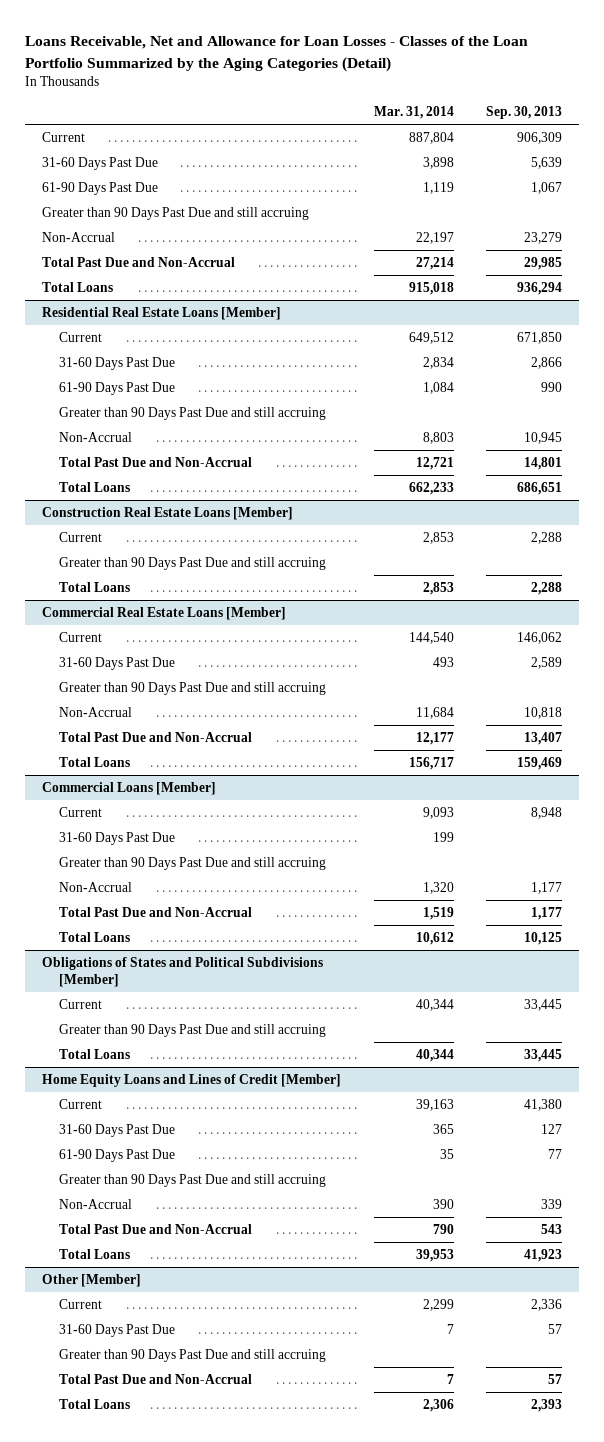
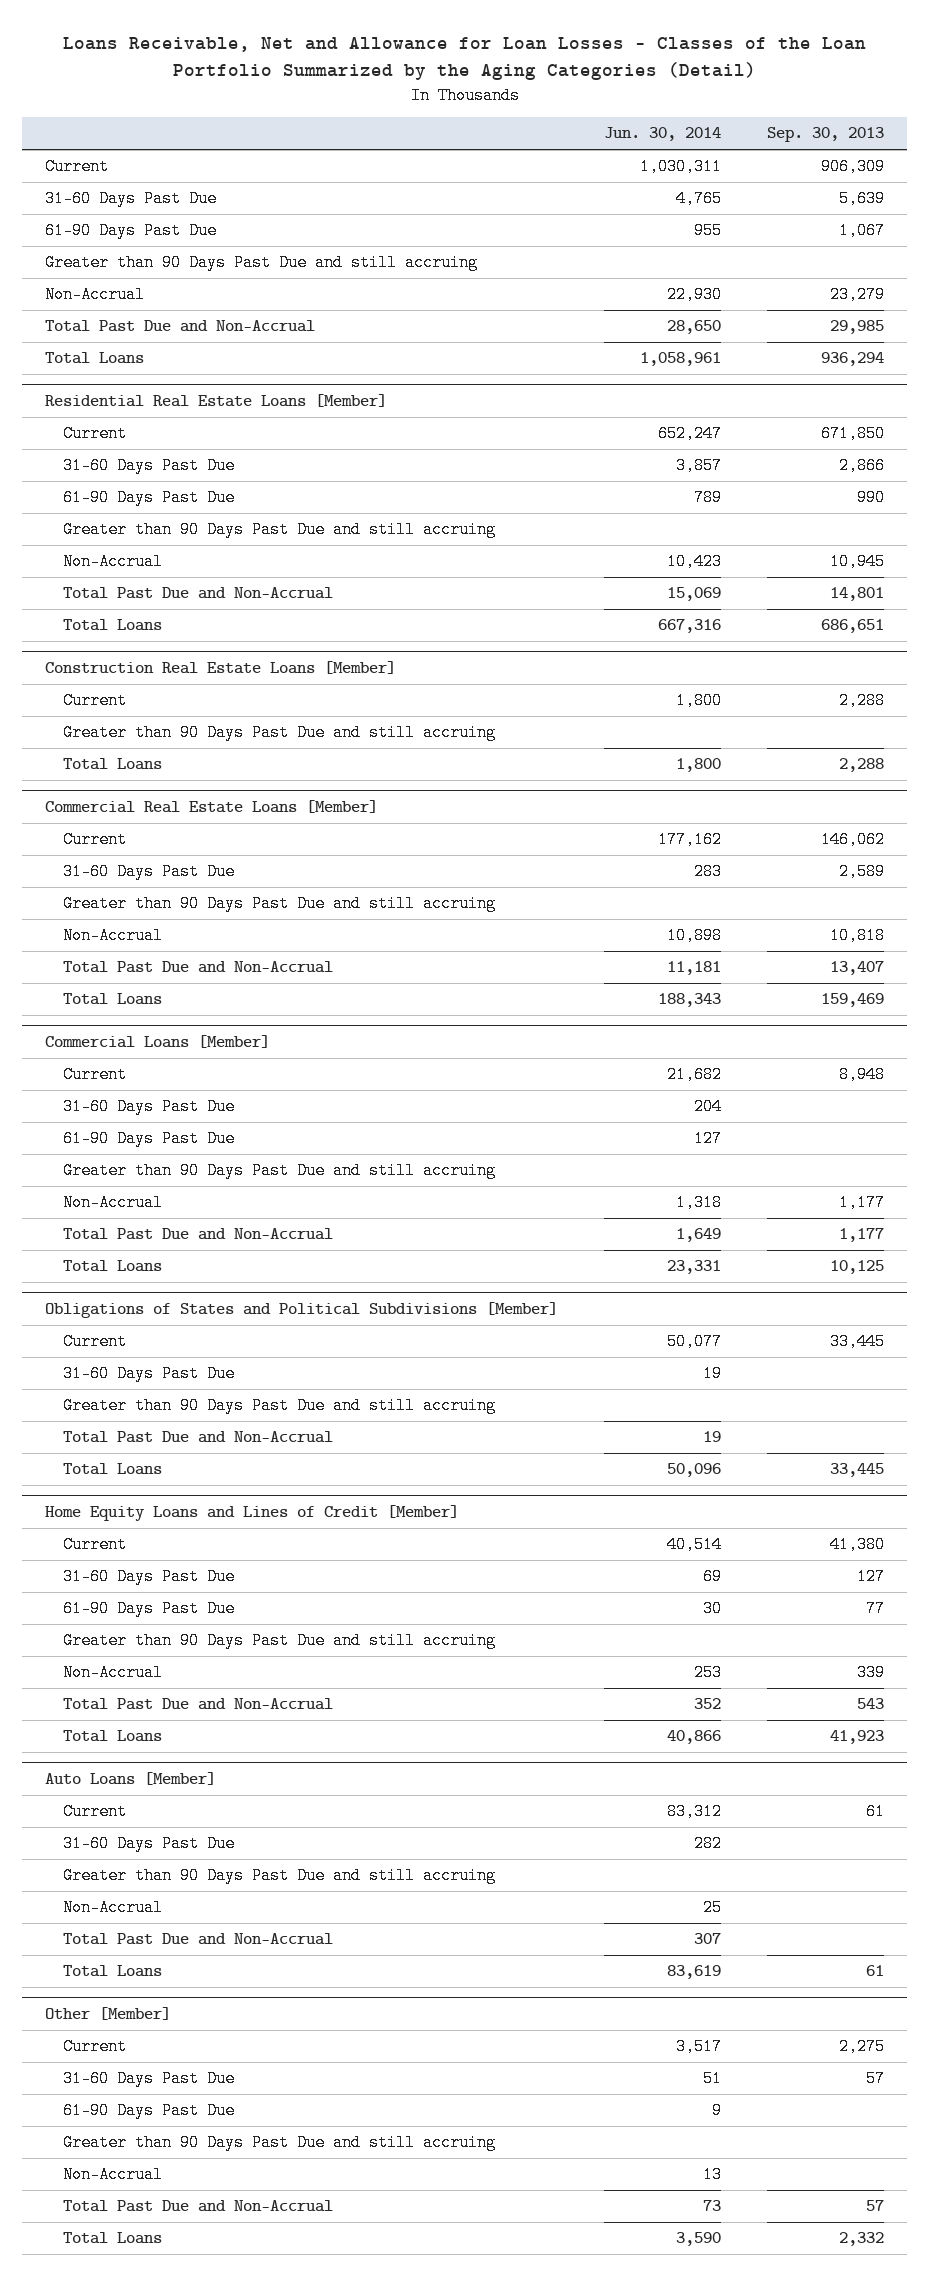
[373,106,454,120] Mar. 31, 2014 -> none
none -> [604,127,722,142] Jun. 30, 2014
none -> [63,1130,236,1148] 61-90 Days Past Due
none -> [63,1365,236,1383] 31-60 Days Past Due
none -> [63,1431,334,1444] Total Past Due and Non-Accrual
none -> [45,1772,217,1786] Auto Loans [Member]
none -> [63,1803,128,1821] Current
none -> [63,1835,236,1853] 31-60 Days Past Due
none -> [63,1867,497,1885] Greater than 90 Days Past Due and still accruing
none -> [63,1899,164,1917] Non-Accrual
none -> [63,1933,334,1946] Total Past Due and Non-Accrual
none -> [63,1965,163,1978] Total Loans
[531,1298,563,1311] 2,336 -> [839,2038,886,2056] 2,275
none -> [63,2102,236,2120] 61-90 Days Past Due
none -> [63,2166,164,2184] Non-Accrual
[531,1398,563,1412] 2,393 -> [839,2232,885,2247] 2,332

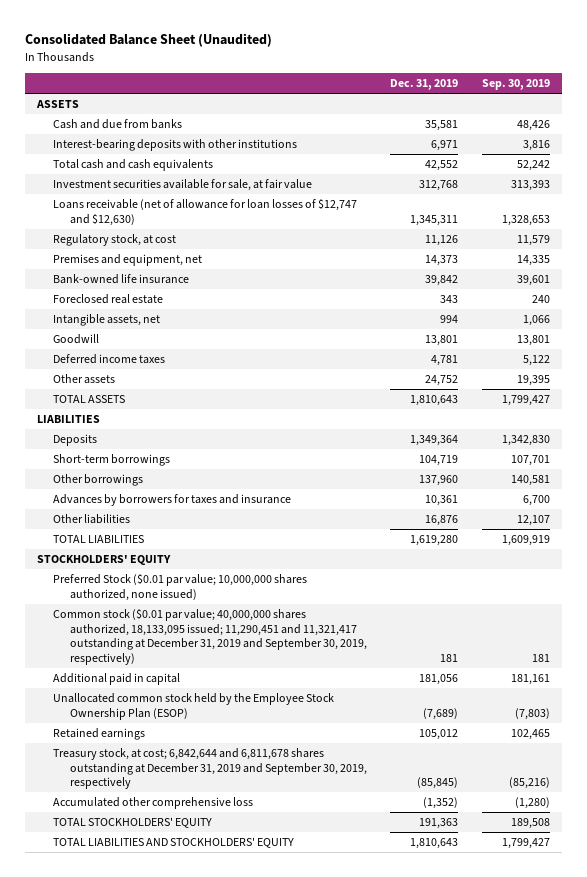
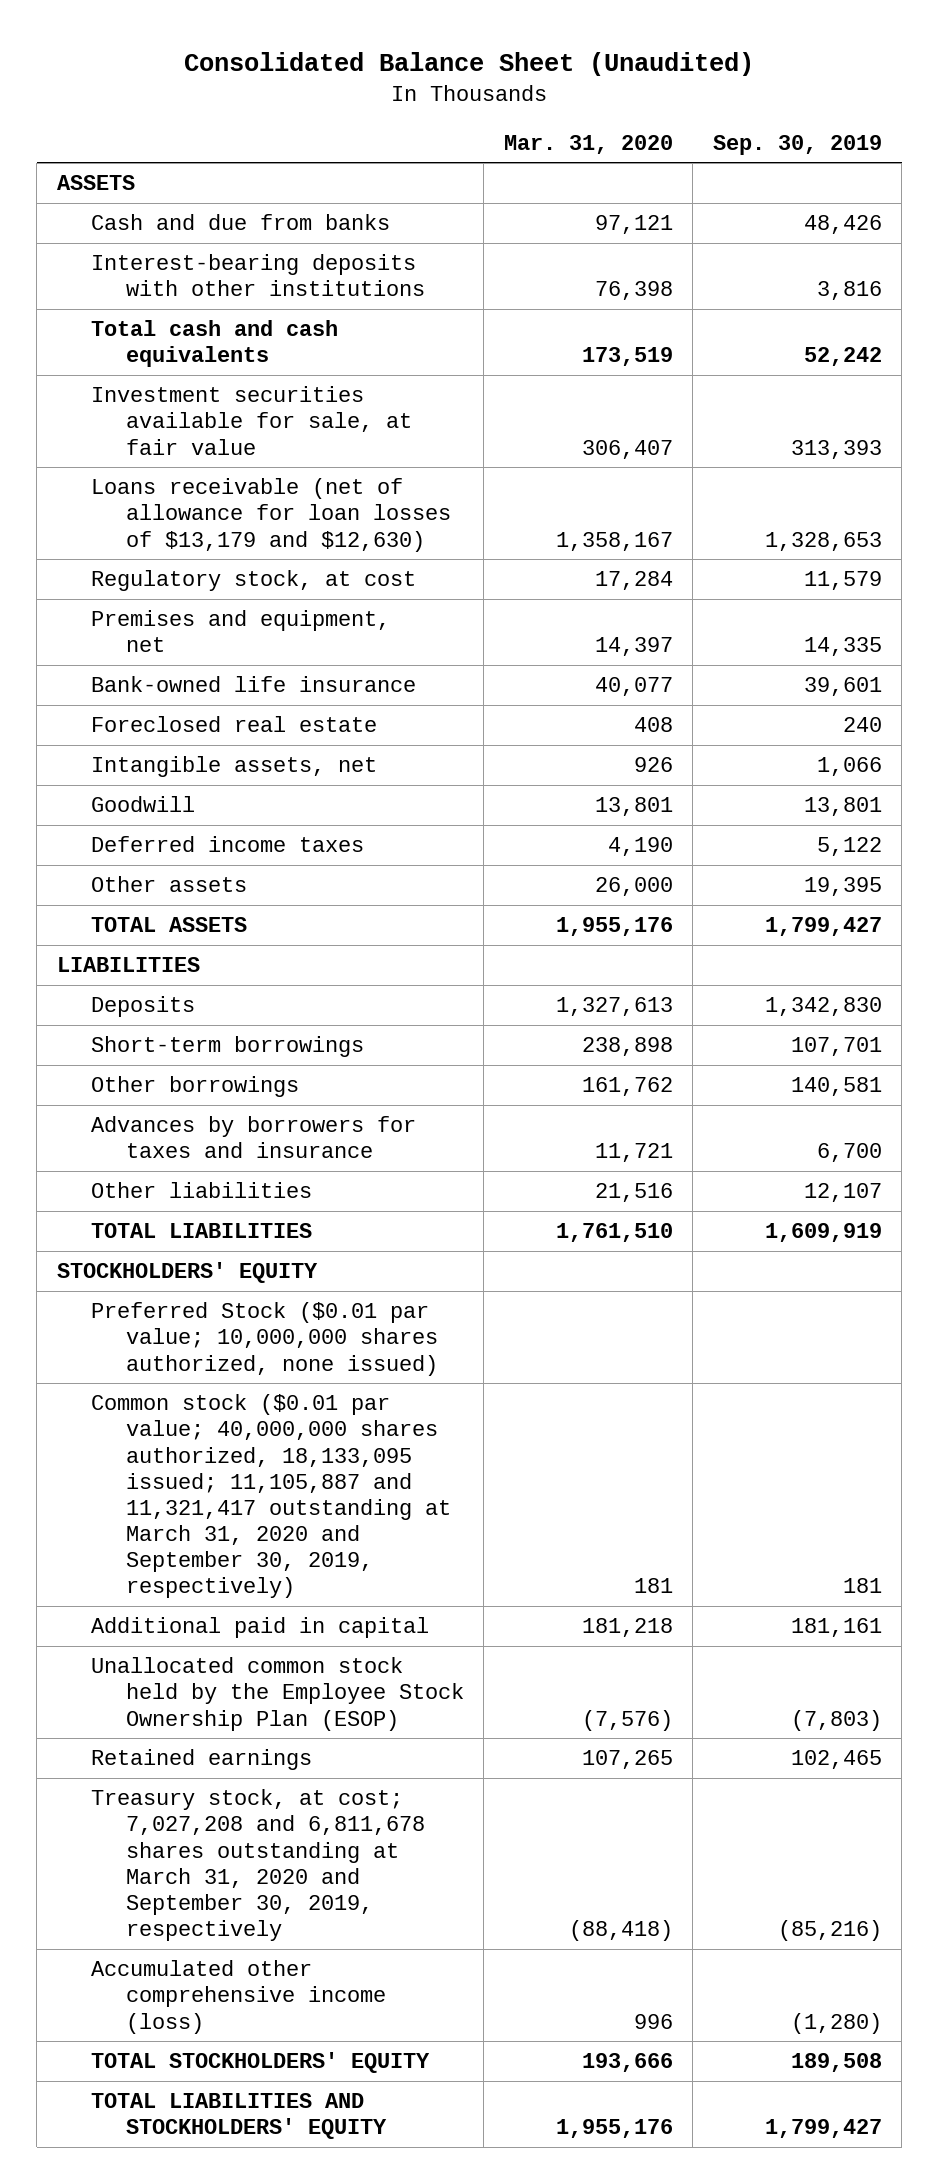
[390,79,459,91] Dec. 31, 2019 -> none
none -> [503,134,673,154] Mar. 31, 2020
[53,199,358,226] Loans receivable (net of allowance for loan losses of $12,747 and $12,630) -> [91,478,451,552] Loans receivable (net of allowance for loan losses of $13,179 and $12,630)
[53,609,367,665] Common stock ($0.01 par value; 40,000,000 shares authorized, 18,133,095 issued; 11,290,451 and 11,321,417 outstanding at December 31, 2019 and September 30, 2019, respectively) -> [91,1394,451,1599] Common stock ($0.01 par value; 40,000,000 shares authorized, 18,133,095 issued; 11,105,887 and 11,321,417 outstanding at March 31, 2020 and September 30, 2019, respectively)
[53,748,367,790] Treasury stock, at cost; 6,842,644 and 6,811,678 shares outstanding at December 31, 2019 and September 30, 2019, respectively -> [91,1789,425,1942] Treasury stock, at cost; 7,027,208 and 6,811,678 shares outstanding at March 31, 2020 and September 30, 2019, respectively
[53,797,254,810] Accumulated other comprehensive loss -> [91,1960,386,2034] Accumulated other comprehensive income (loss)

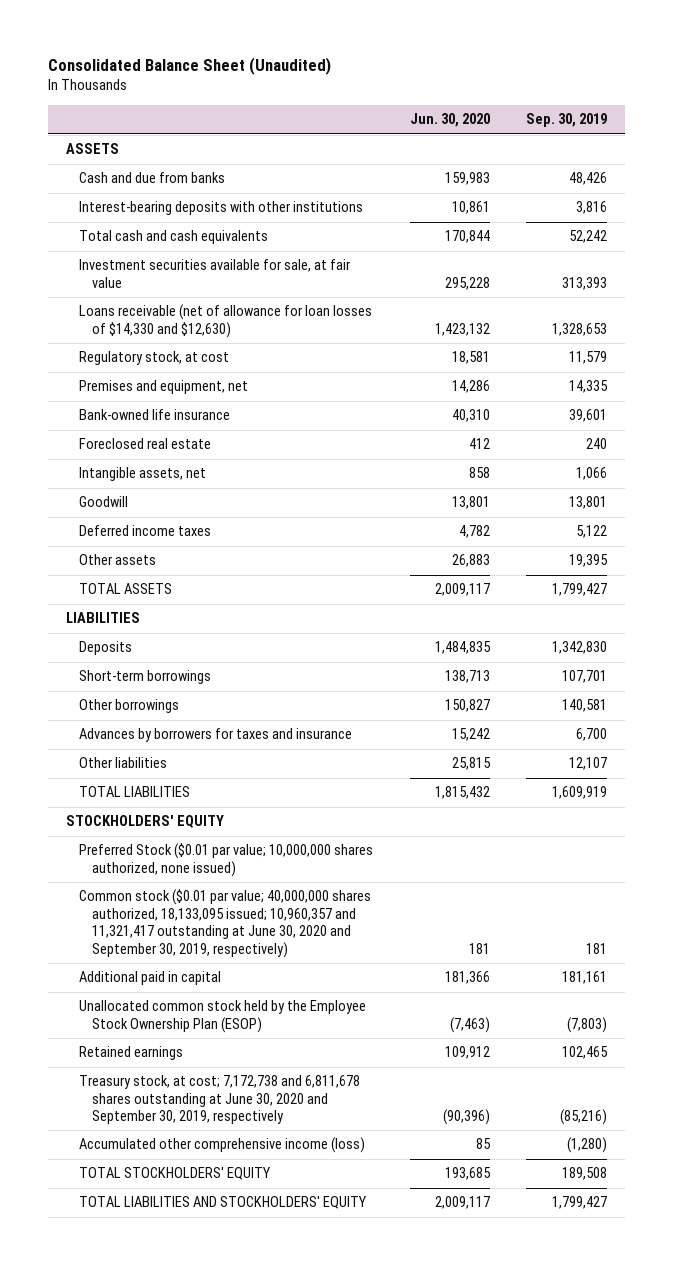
[503,134,673,154] Mar. 31, 2020 -> none
none -> [409,113,490,128] Jun. 30, 2020
[91,478,451,552] Loans receivable (net of allowance for loan losses of $13,179 and $12,630) -> [79,304,373,338] Loans receivable (net of allowance for loan losses of $14,330 and $12,630)
[91,1394,451,1599] Common stock ($0.01 par value; 40,000,000 shares authorized, 18,133,095 issued; 11,105,887 and 11,321,417 outstanding at March 31, 2020 and September 30, 2019, respectively) -> [79,889,372,958] Common stock ($0.01 par value; 40,000,000 shares authorized, 18,133,095 issued; 10,960,357 and 11,321,417 outstanding at June 30, 2020 and September 30, 2019, respectively)
[91,1789,425,1942] Treasury stock, at cost; 7,027,208 and 6,811,678 shares outstanding at March 31, 2020 and September 30, 2019, respectively -> [79,1075,361,1125] Treasury stock, at cost; 7,172,738 and 6,811,678 shares outstanding at June 30, 2020 and September 30, 2019, respectively

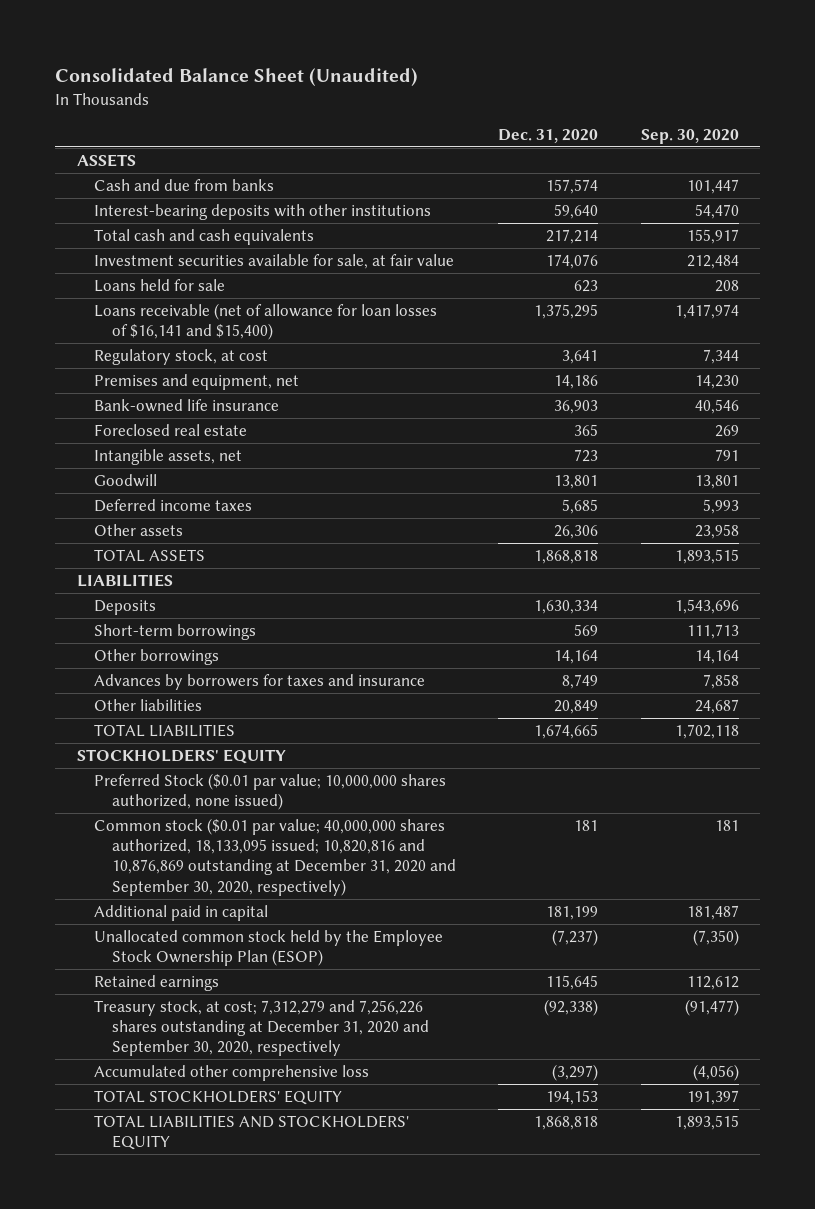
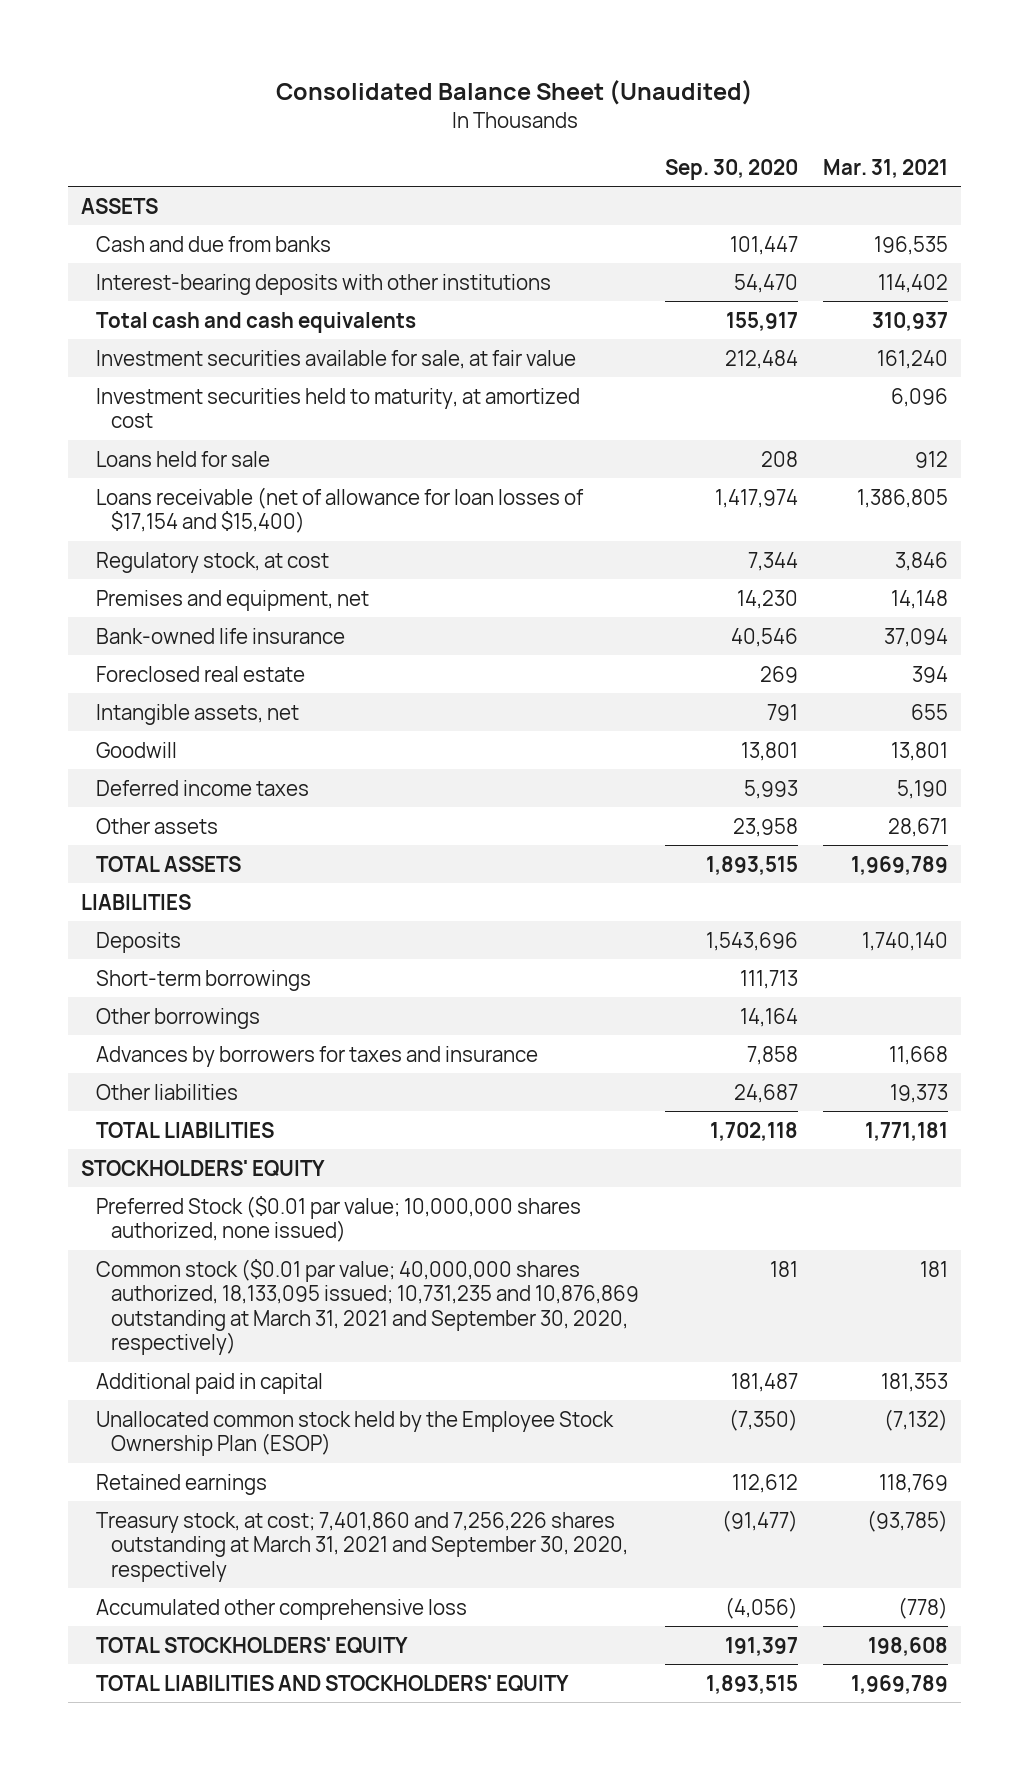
[498,129,599,144] Dec. 31, 2020 -> none
none -> [823,158,949,178] Mar. 31, 2021
none -> [96,387,581,429] Investment securities held to maturity, at amortized cost
[94,302,438,341] Loans receivable (net of allowance for loan losses of $16,141 and $15,400) -> [96,486,585,534] Loans receivable (net of allowance for loan losses of $17,154 and $15,400)
[94,817,456,896] Common stock ($0.01 par value; 40,000,000 shares authorized, 18,133,095 issued; 10,820,816 and 10,876,869 outstanding at December 31, 2020 and September 30, 2020, respectively) -> [96,1258,640,1356] Common stock ($0.01 par value; 40,000,000 shares authorized, 18,133,095 issued; 10,731,235 and 10,876,869 outstanding at March 31, 2021 and September 30, 2020, respectively)
[94,999,429,1057] Treasury stock, at cost; 7,312,279 and 7,256,226 shares outstanding at December 31, 2020 and September 30, 2020, respectively -> [96,1511,629,1582] Treasury stock, at cost; 7,401,860 and 7,256,226 shares outstanding at March 31, 2021 and September 30, 2020, respectively

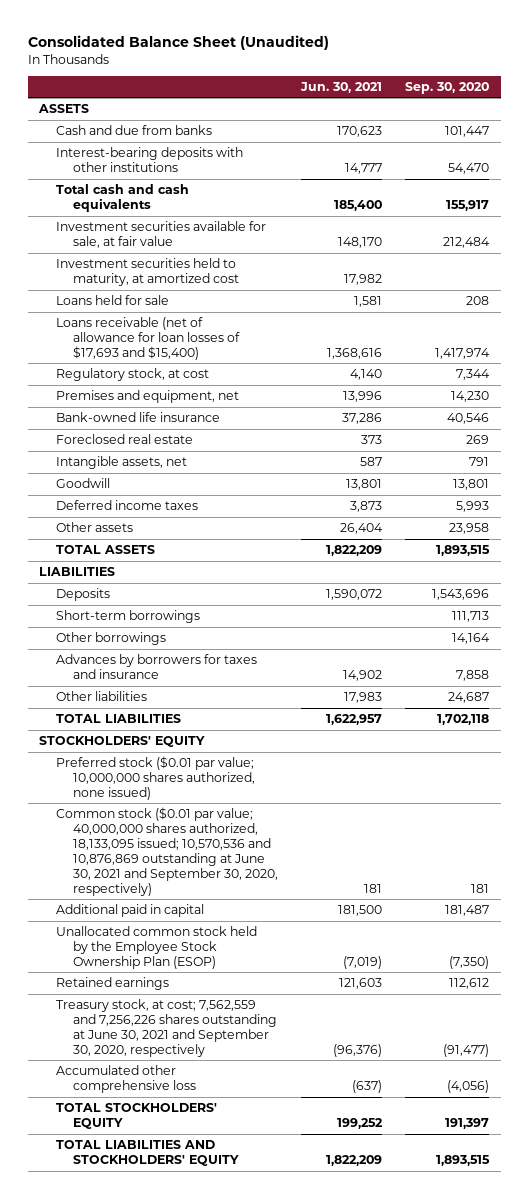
[823,158,949,178] Mar. 31, 2021 -> none
none -> [300,81,383,93] Jun. 30, 2021
[96,486,585,534] Loans receivable (net of allowance for loan losses of $17,154 and $15,400) -> [56,317,241,360] Loans receivable (net of allowance for loan losses of $17,693 and $15,400)
[96,1195,582,1243] Preferred Stock ($0.01 par value; 10,000,000 shares authorized, none issued) -> [56,756,256,800] Preferred stock ($0.01 par value; 10,000,000 shares authorized, none issued)
[96,1258,640,1356] Common stock ($0.01 par value; 40,000,000 shares authorized, 18,133,095 issued; 10,731,235 and 10,876,869 outstanding at March 31, 2021 and September 30, 2020, respectively) -> [56,807,279,896] Common stock ($0.01 par value; 40,000,000 shares authorized, 18,133,095 issued; 10,570,536 and 10,876,869 outstanding at June 30, 2021 and September 30, 2020, respectively)
[96,1511,629,1582] Treasury stock, at cost; 7,401,860 and 7,256,226 shares outstanding at March 31, 2021 and September 30, 2020, respectively -> [56,999,278,1057] Treasury stock, at cost; 7,562,559 and 7,256,226 shares outstanding at June 30, 2021 and September 30, 2020, respectively

